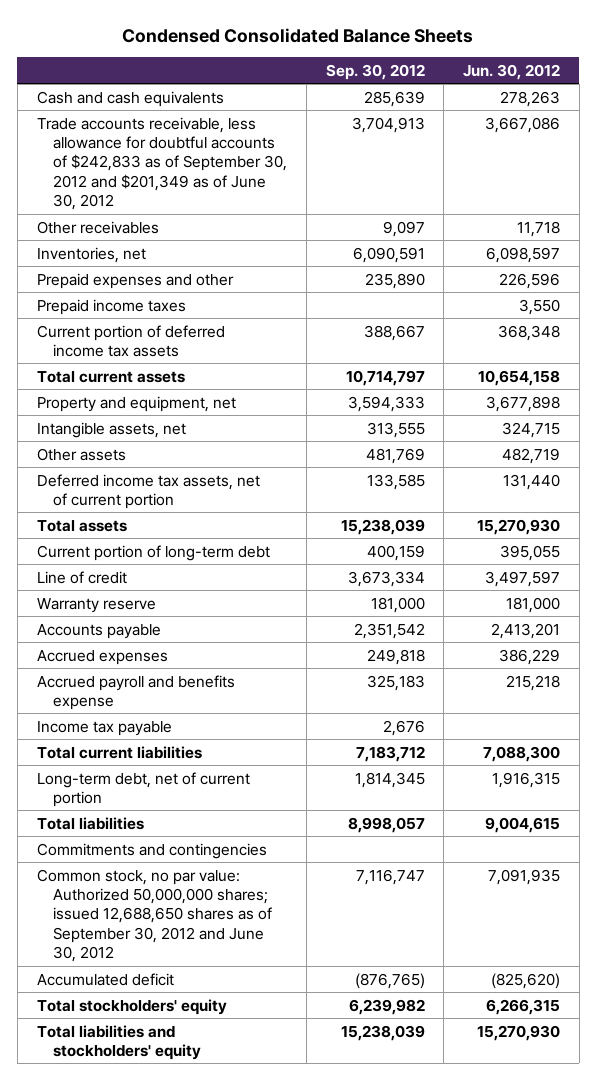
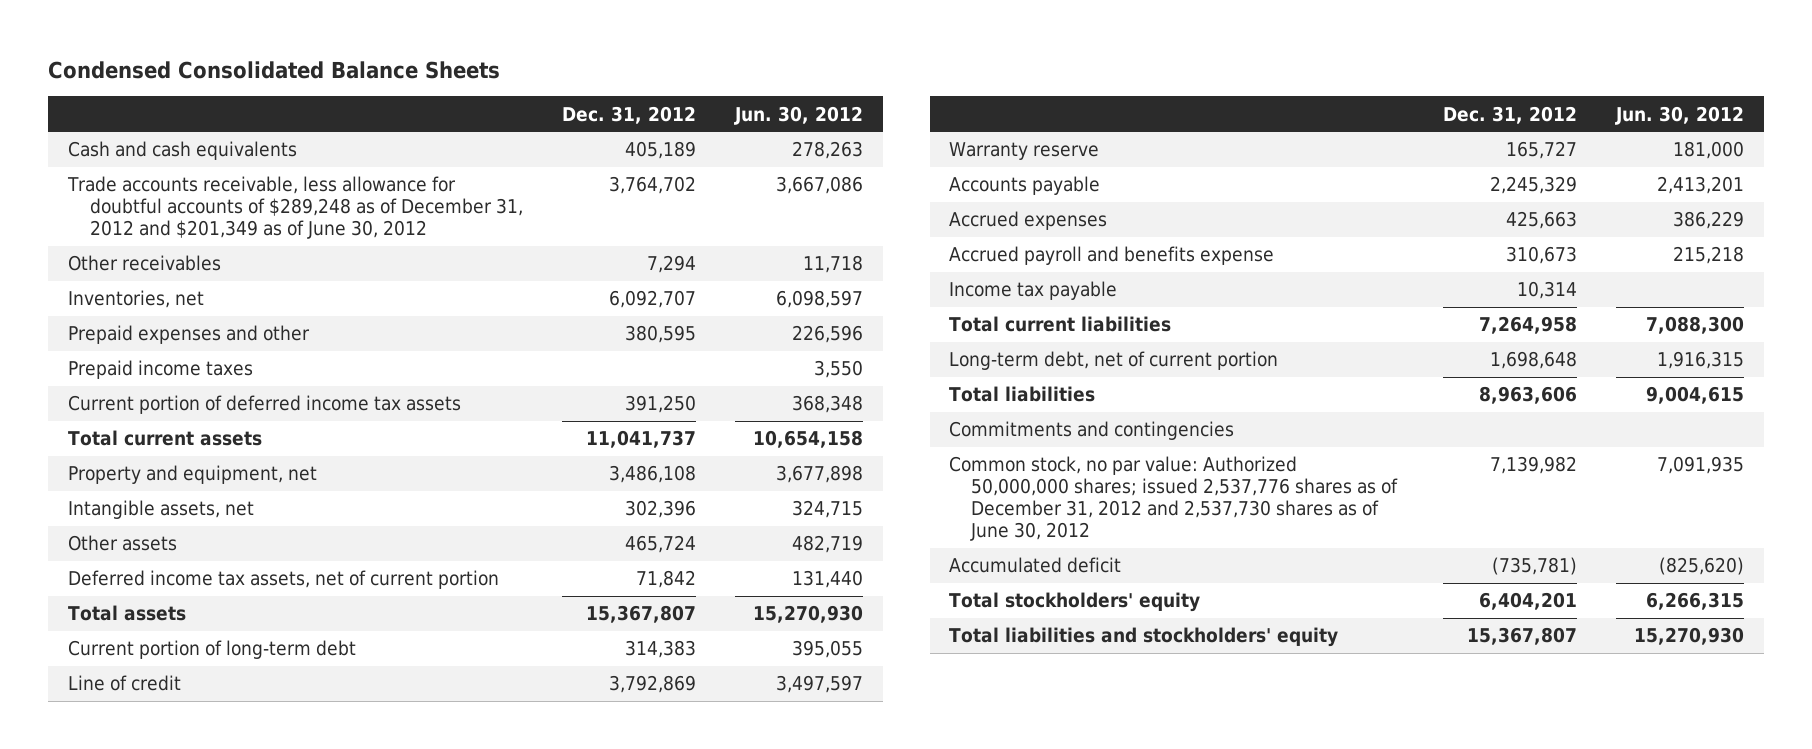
[325,63,425,80] Sep. 30, 2012 -> none
none -> [561,105,696,124] Dec. 31, 2012
[36,116,288,211] Trade accounts receivable, less allowance for doubtful accounts of $242,833 as of September 30, 2012 and $201,349 as of June 30, 2012 -> [67,176,523,240] Trade accounts receivable, less allowance for doubtful accounts of $289,248 as of December 31, 2012 and $201,349 as of June 30, 2012
[36,868,273,963] Common stock, no par value: Authorized 50,000,000 shares; issued 12,688,650 shares as of September 30, 2012 and June 30, 2012 -> [949,456,1398,542] Common stock, no par value: Authorized 50,000,000 shares; issued 2,537,776 shares as of December 31, 2012 and 2,537,730 shares as of June 30, 2012

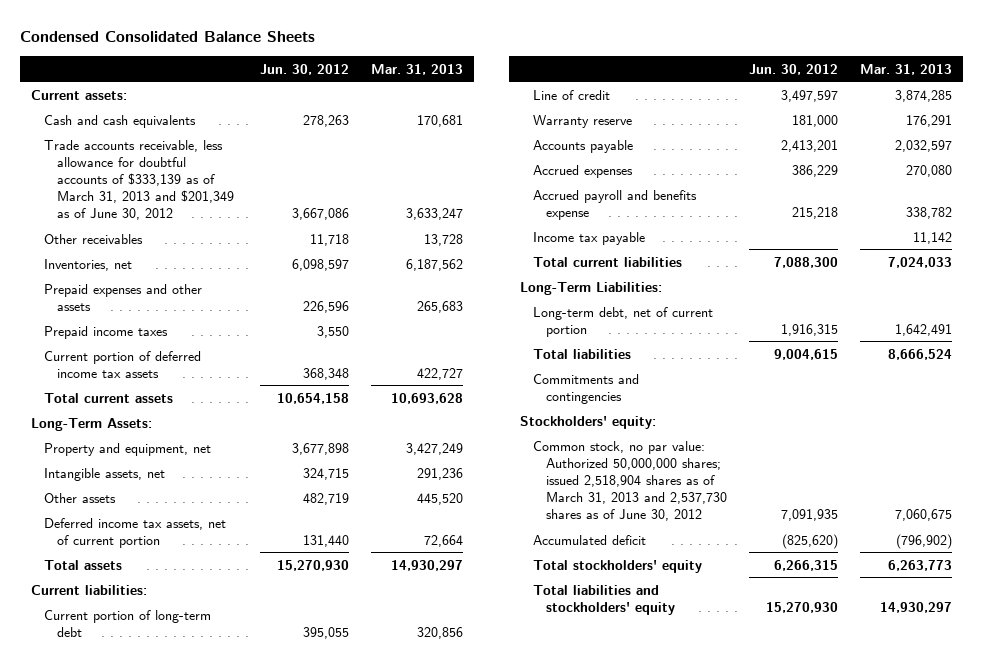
[561,105,696,124] Dec. 31, 2012 -> none
none -> [371,63,464,75] Mar. 31, 2013
none -> [31,89,128,100] Current assets:
[67,176,523,240] Trade accounts receivable, less allowance for doubtful accounts of $289,248 as of December 31, 2012 and $201,349 as of June 30, 2012 -> [44,139,234,221] Trade accounts receivable, less allowance for doubtful accounts of $333,139 as of March 31, 2013 and $201,349 as of June 30, 2012
[68,325,311,345] Prepaid expenses and other -> [44,283,203,311] Prepaid expenses and other assets
none -> [31,417,153,431] Long-Term Assets:
none -> [31,584,148,595] Current liabilities:
none -> [520,281,663,295] Long-Term Liabilities:
none -> [520,415,657,429] Stockholders' equity:
[949,456,1398,542] Common stock, no par value: Authorized 50,000,000 shares; issued 2,537,776 shares as of December 31, 2012 and 2,537,730 shares as of June 30, 2012 -> [533,440,727,522] Common stock, no par value: Authorized 50,000,000 shares; issued 2,518,904 shares as of March 31, 2013 and 2,537,730 shares as of June 30, 2012

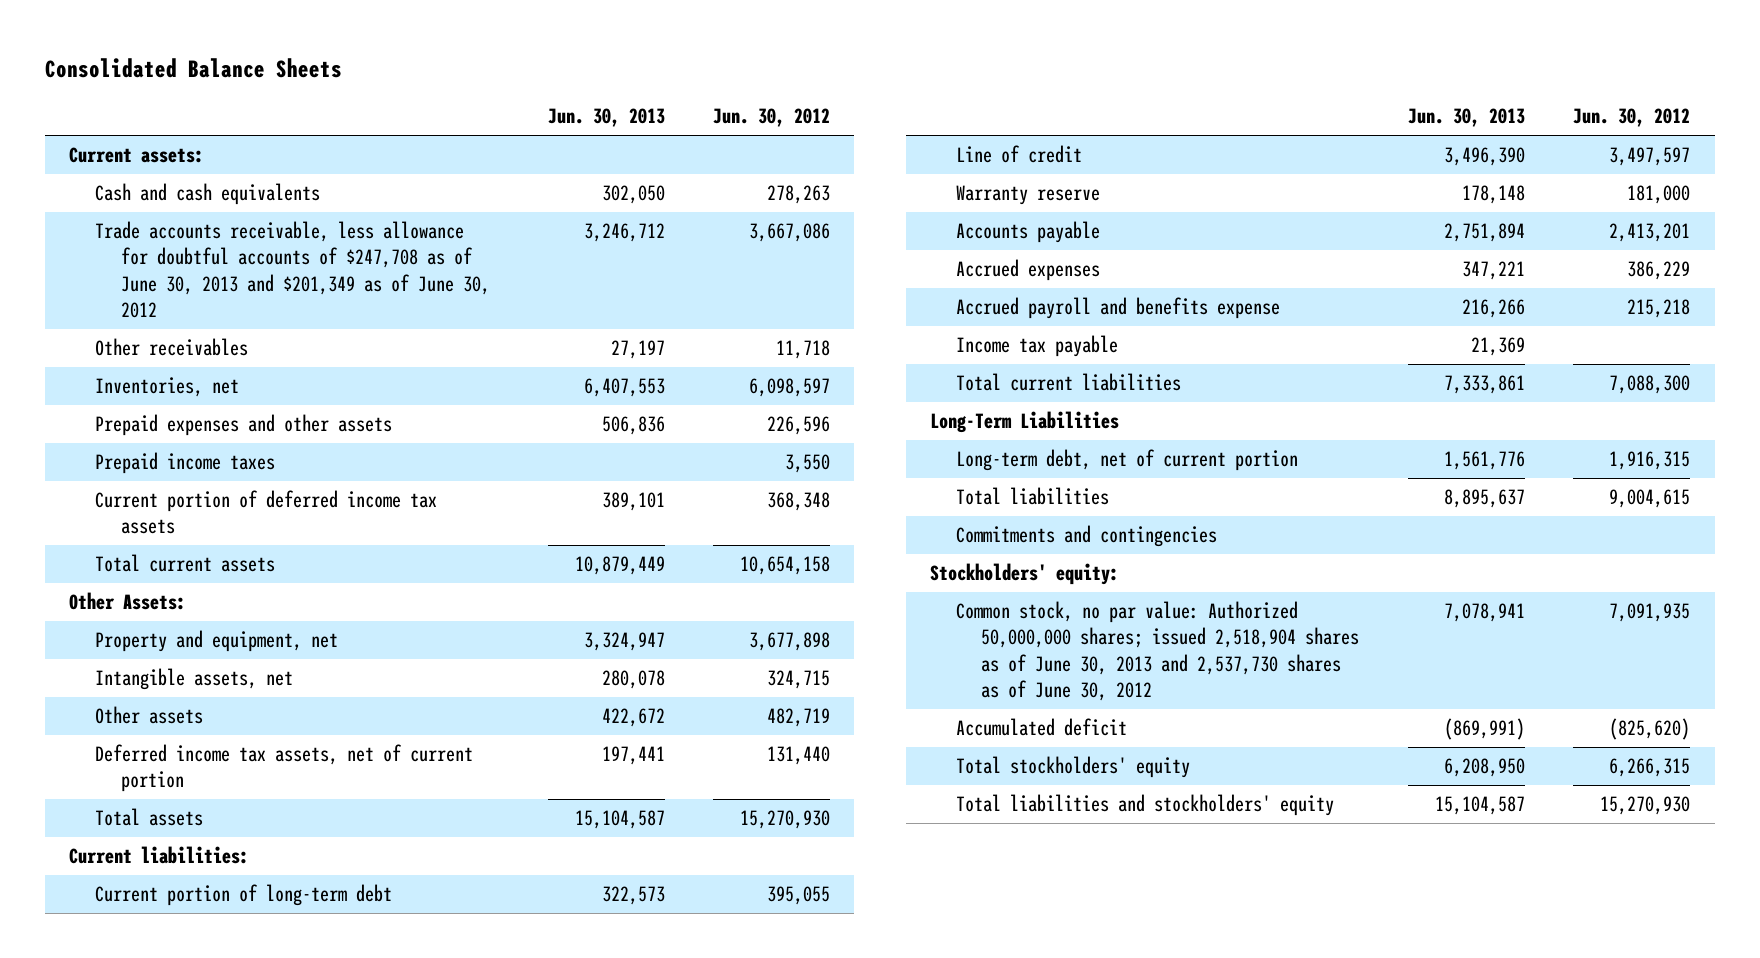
[20,31,316,43] Condensed Consolidated Balance Sheets -> [45,57,343,78] Consolidated Balance Sheets
[371,63,464,75] Mar. 31, 2013 -> none
none -> [547,108,665,128] Jun. 30, 2013
[44,139,234,221] Trade accounts receivable, less allowance for doubtful accounts of $333,139 as of March 31, 2013 and $201,349 as of June 30, 2012 -> [95,220,491,319] Trade accounts receivable, less allowance for doubtful accounts of $247,708 as of June 30, 2013 and $201,349 as of June 30, 2012
[31,417,153,431] Long-Term Assets: -> none
none -> [69,591,187,610] Other Assets:
[520,281,663,295] Long-Term Liabilities: -> [929,410,1119,433] Long-Term Liabilities
[533,440,727,522] Common stock, no par value: Authorized 50,000,000 shares; issued 2,518,904 shares as of March 31, 2013 and 2,537,730 shares as of June 30, 2012 -> [955,600,1360,702] Common stock, no par value: Authorized 50,000,000 shares; issued 2,518,904 shares as of June 30, 2013 and 2,537,730 shares as of June 30, 2012

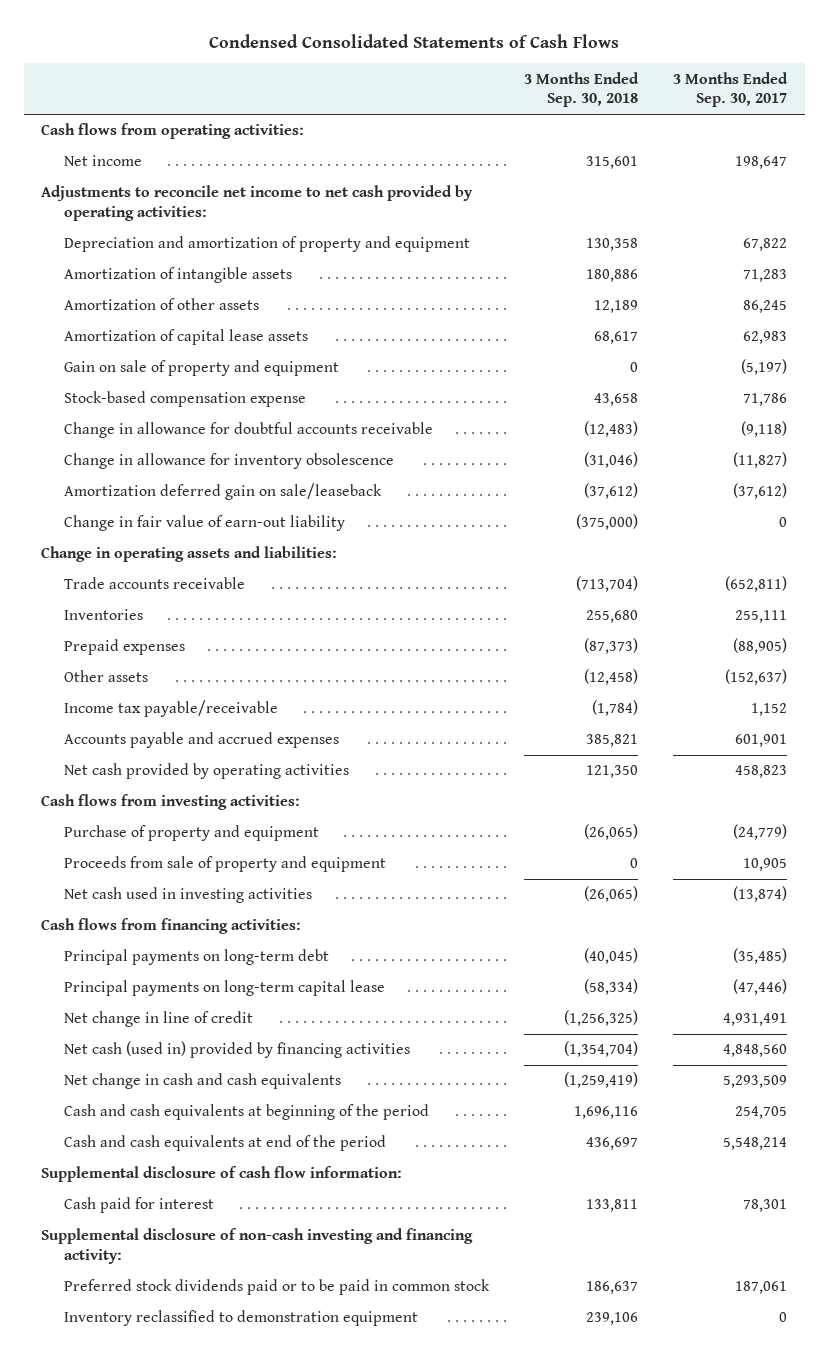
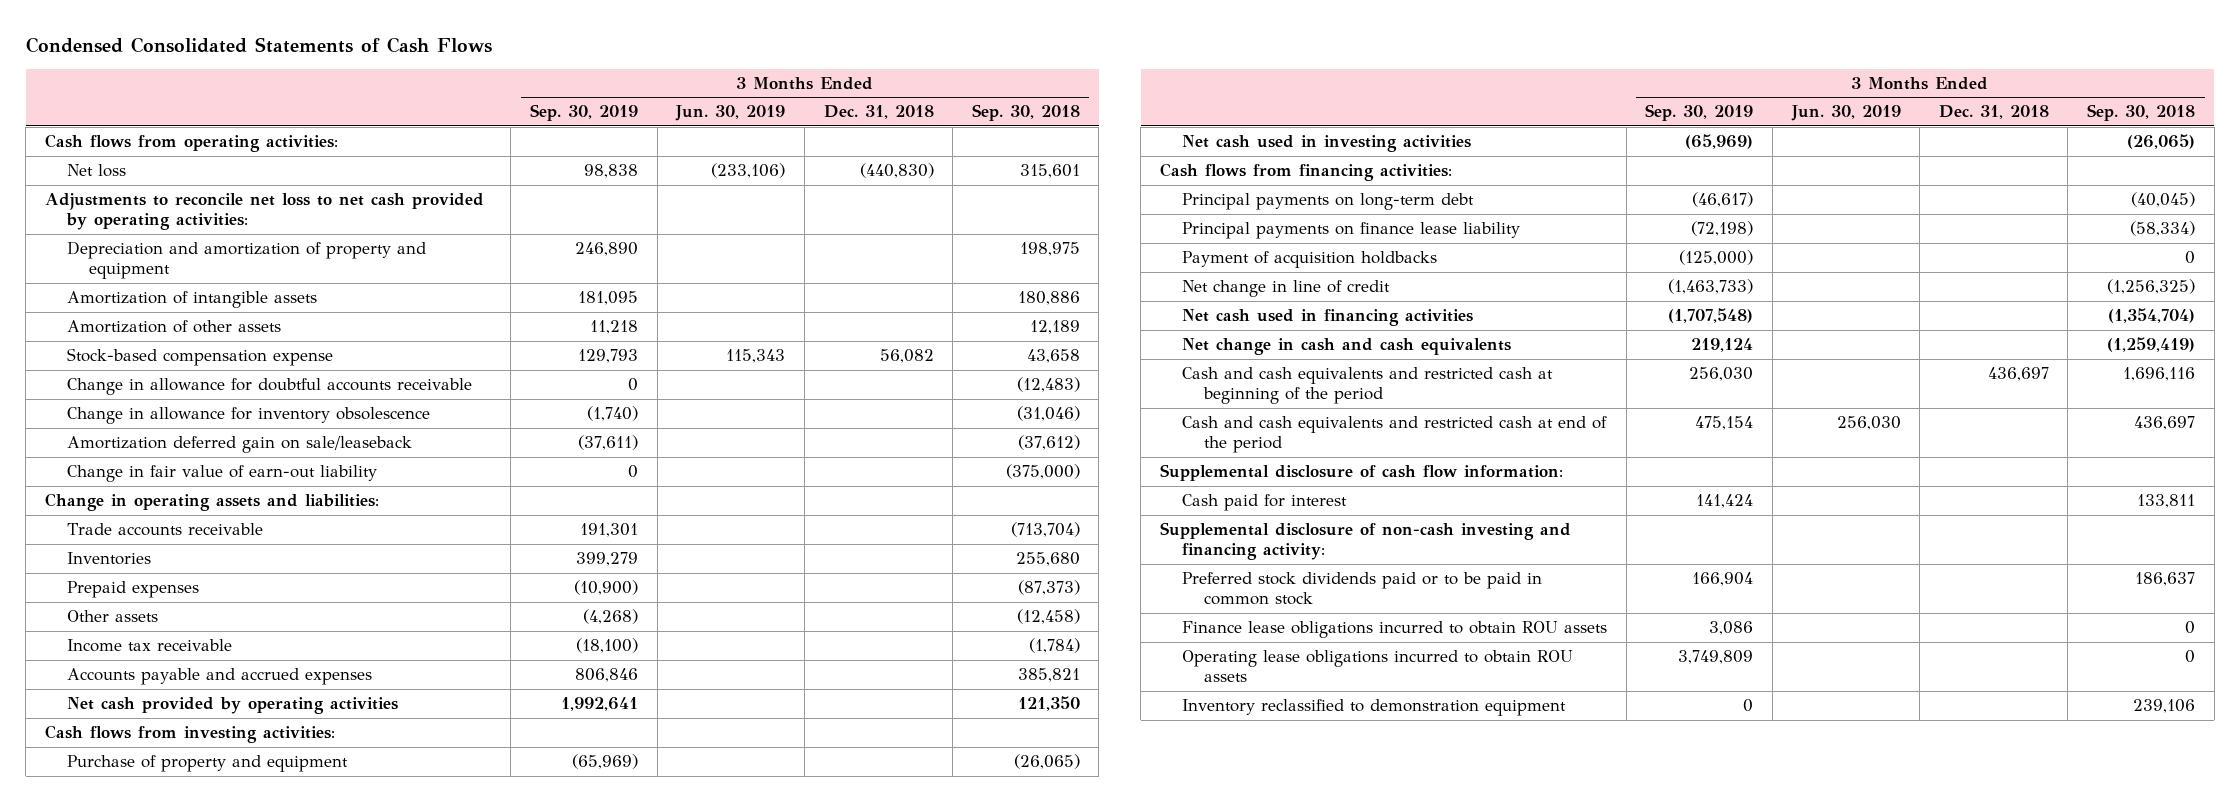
[673,71,789,108] 3 Months Ended Sep. 30, 2017 -> none
none -> [530,104,639,122] Sep. 30, 2019
none -> [675,105,786,122] Jun. 30, 2019
none -> [823,105,934,120] Dec. 31, 2018
[64,155,143,167] Net income -> [66,164,126,178] Net loss
[41,185,474,221] Adjustments to reconcile net income to net cash provided by operating activities: -> [44,193,484,231] Adjustments to reconcile net loss to net cash provided by operating activities:
[586,238,639,252] 130,358 -> [1019,242,1080,257] 198,975
[64,329,309,346] Amortization of capital lease assets -> none
[64,360,340,377] Gain on sale of property and equipment -> none
[64,700,279,718] Income tax payable/receivable -> [66,639,232,653] Income tax receivable
[64,856,387,873] Proceeds from sale of property and equipment -> none
[64,980,386,997] Principal payments on long-term capital lease -> [1182,222,1521,240] Principal payments on finance lease liability
none -> [1182,251,1438,269] Payment of acquisition holdbacks
[64,1041,411,1059] Net cash (used in) provided by financing activities -> [1182,309,1474,327] Net cash used in financing activities
[64,1104,430,1121] Cash and cash equivalents at beginning of the period -> [1182,367,1554,405] Cash and cash equivalents and restricted cash at beginning of the period
[64,1135,387,1152] Cash and cash equivalents at end of the period -> [1182,416,1608,454] Cash and cash equivalents and restricted cash at end of the period
none -> [1182,621,1608,639] Finance lease obligations incurred to obtain ROU assets
none -> [1182,650,1574,683] Operating lease obligations incurred to obtain ROU assets

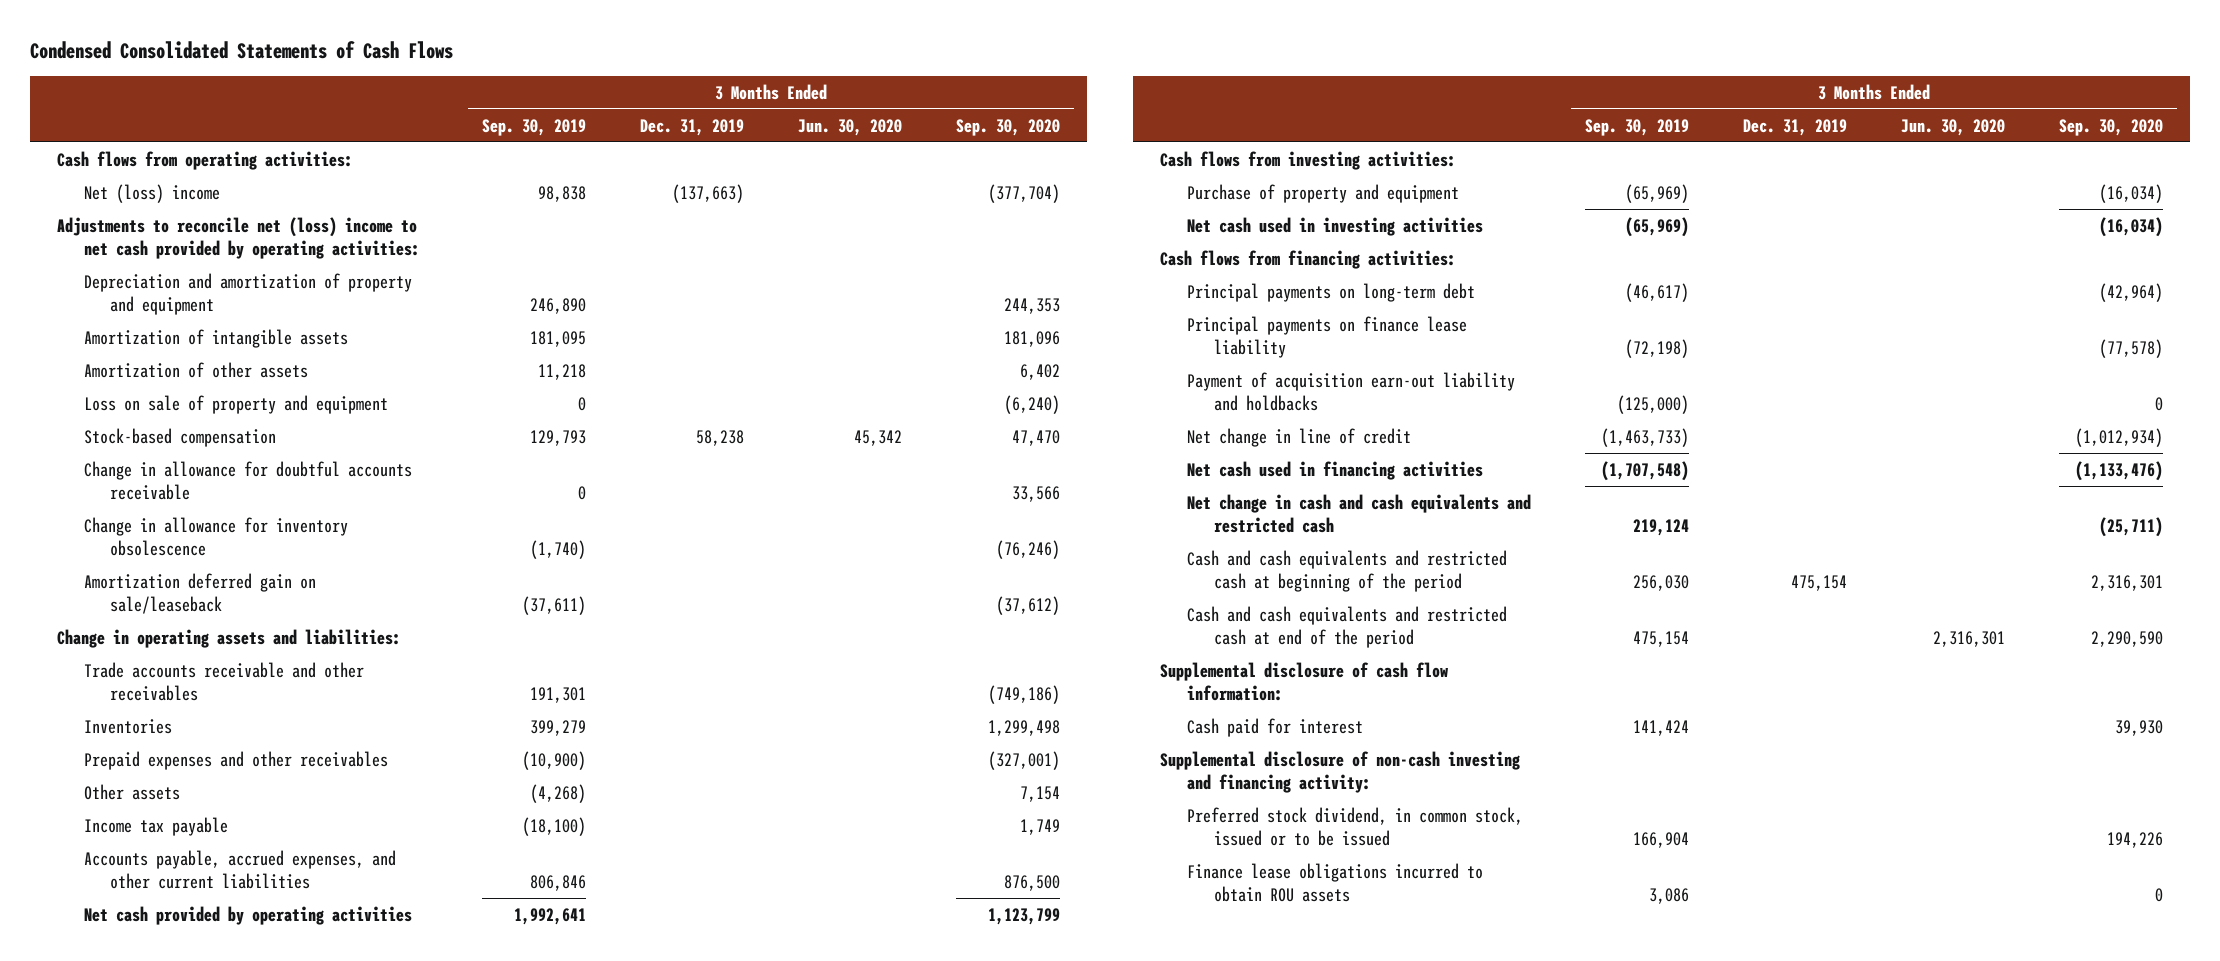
[675,105,786,122] Jun. 30, 2019 -> none
[823,105,934,120] Dec. 31, 2018 -> none
[971,104,1080,122] Sep. 30, 2018 -> none
none -> [639,118,744,136] Dec. 31, 2019
none -> [798,118,903,136] Jun. 30, 2020
none -> [956,118,1061,136] Sep. 30, 2020
[66,164,126,178] Net loss -> [83,183,220,203] Net (loss) income
[44,193,484,231] Adjustments to reconcile net loss to net cash provided by operating activities: -> [56,216,420,259] Adjustments to reconcile net (loss) income to net cash provided by operating activities:
none -> [83,394,388,414] Loss on sale of property and equipment
[66,348,333,367] Stock-based compensation expense -> [83,427,276,447] Stock-based compensation
[66,465,377,483] Change in fair value of earn-out liability -> none
[66,523,263,537] Trade accounts receivable -> [83,661,364,701] Trade accounts receivable and other receivables
[66,581,199,599] Prepaid expenses -> [83,750,388,770] Prepaid expenses and other receivables
[66,639,232,653] Income tax receivable -> [83,816,228,836] Income tax payable
[66,668,372,686] Accounts payable and accrued expenses -> [83,849,396,889] Accounts payable, accrued expenses, and other current liabilities
[1182,251,1438,269] Payment of acquisition holdbacks -> [1186,371,1515,411] Payment of acquisition earn-out liability and holdbacks
[1182,338,1512,356] Net change in cash and cash equivalents -> [1186,493,1531,533] Net change in cash and cash equivalents and restricted cash
[1182,572,1543,606] Preferred stock dividends paid or to be paid in common stock -> [1186,806,1523,846] Preferred stock dividend, in common stock, issued or to be issued
[1182,650,1574,683] Operating lease obligations incurred to obtain ROU assets -> none
[1182,699,1567,717] Inventory reclassified to demonstration equipment -> none

